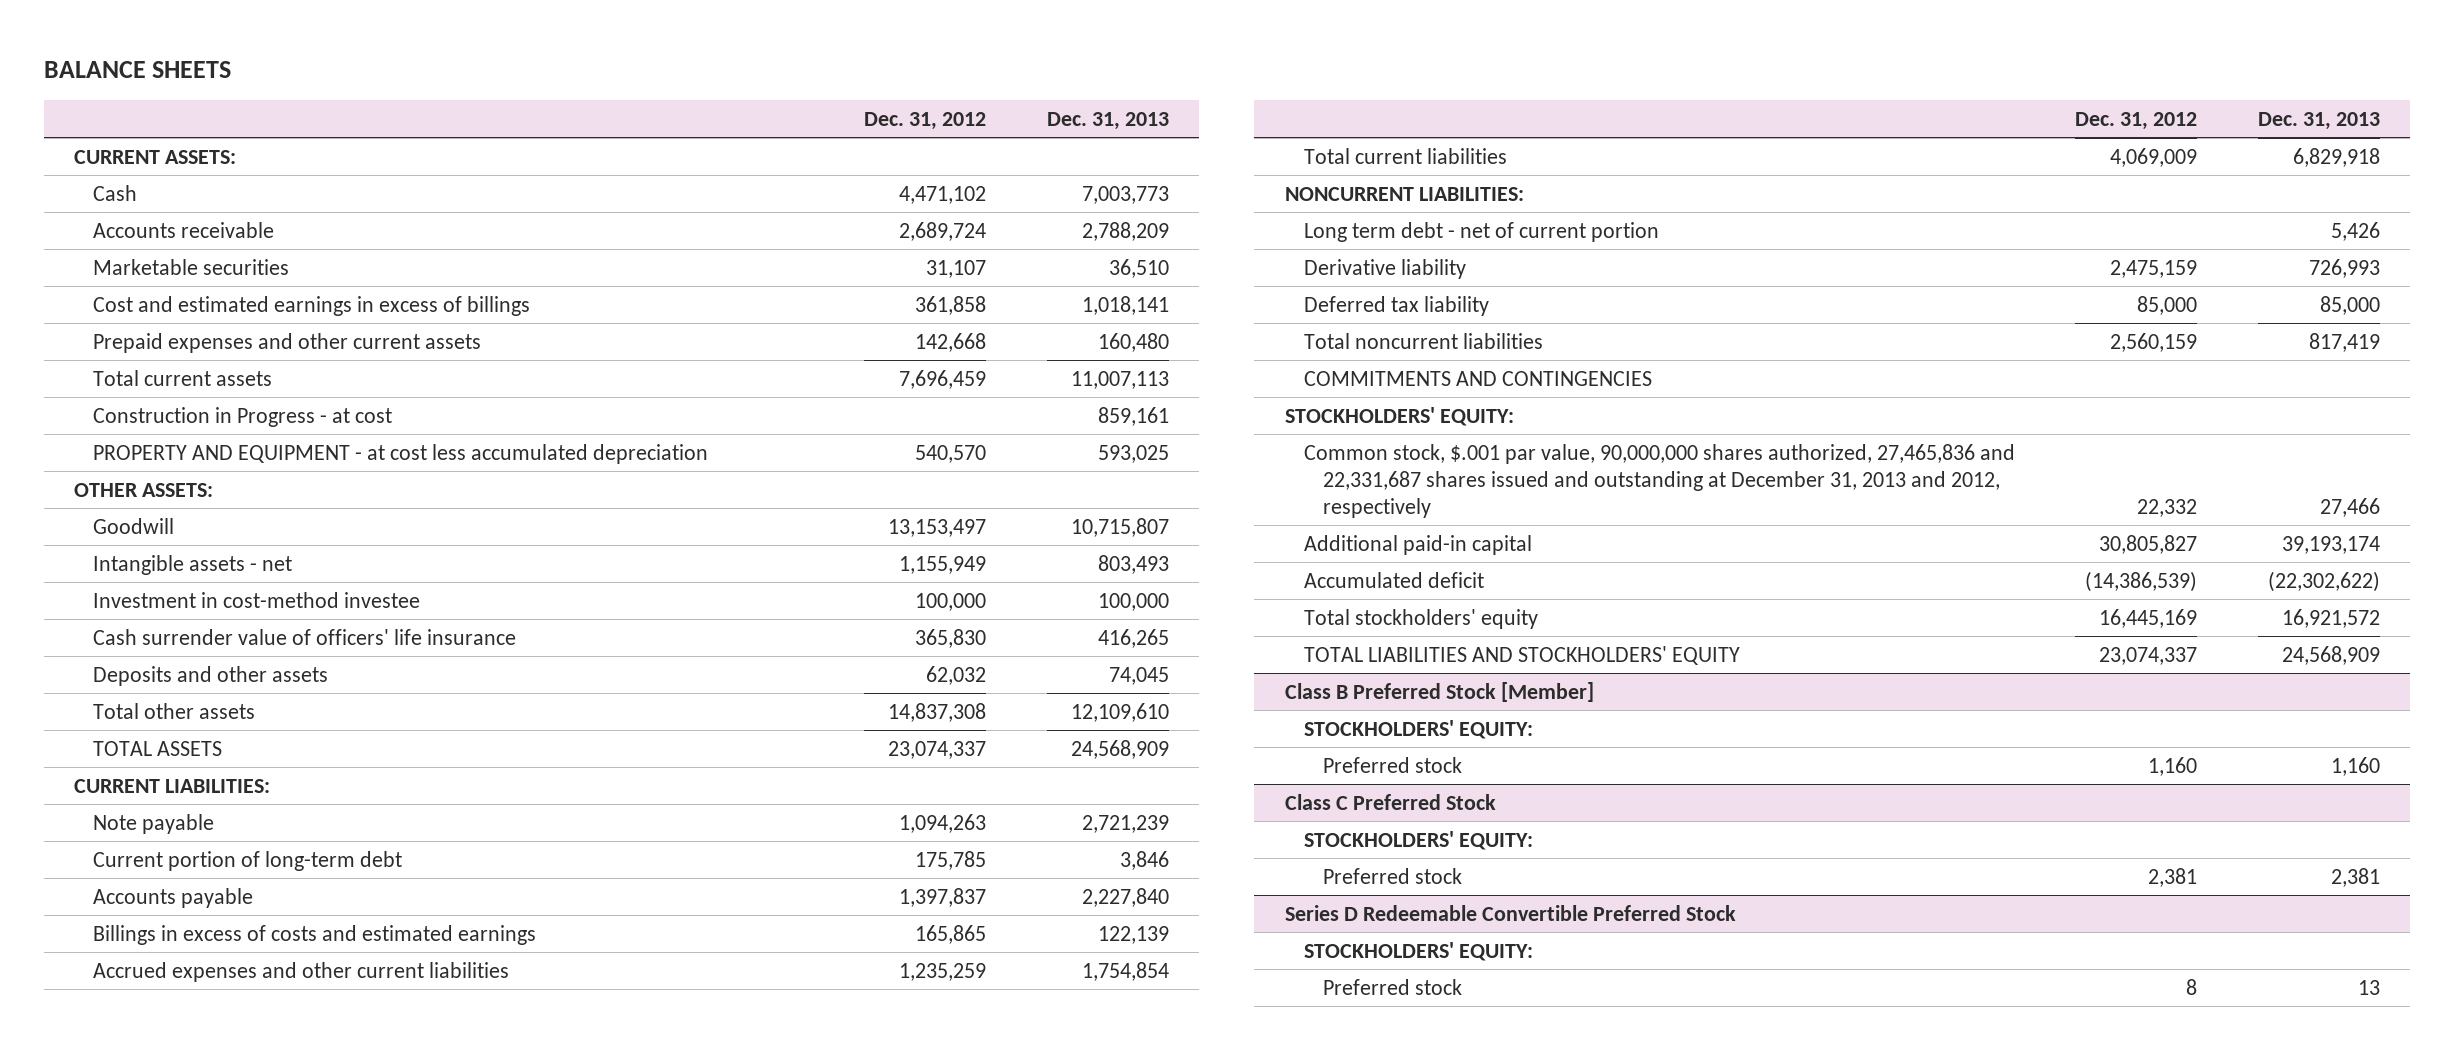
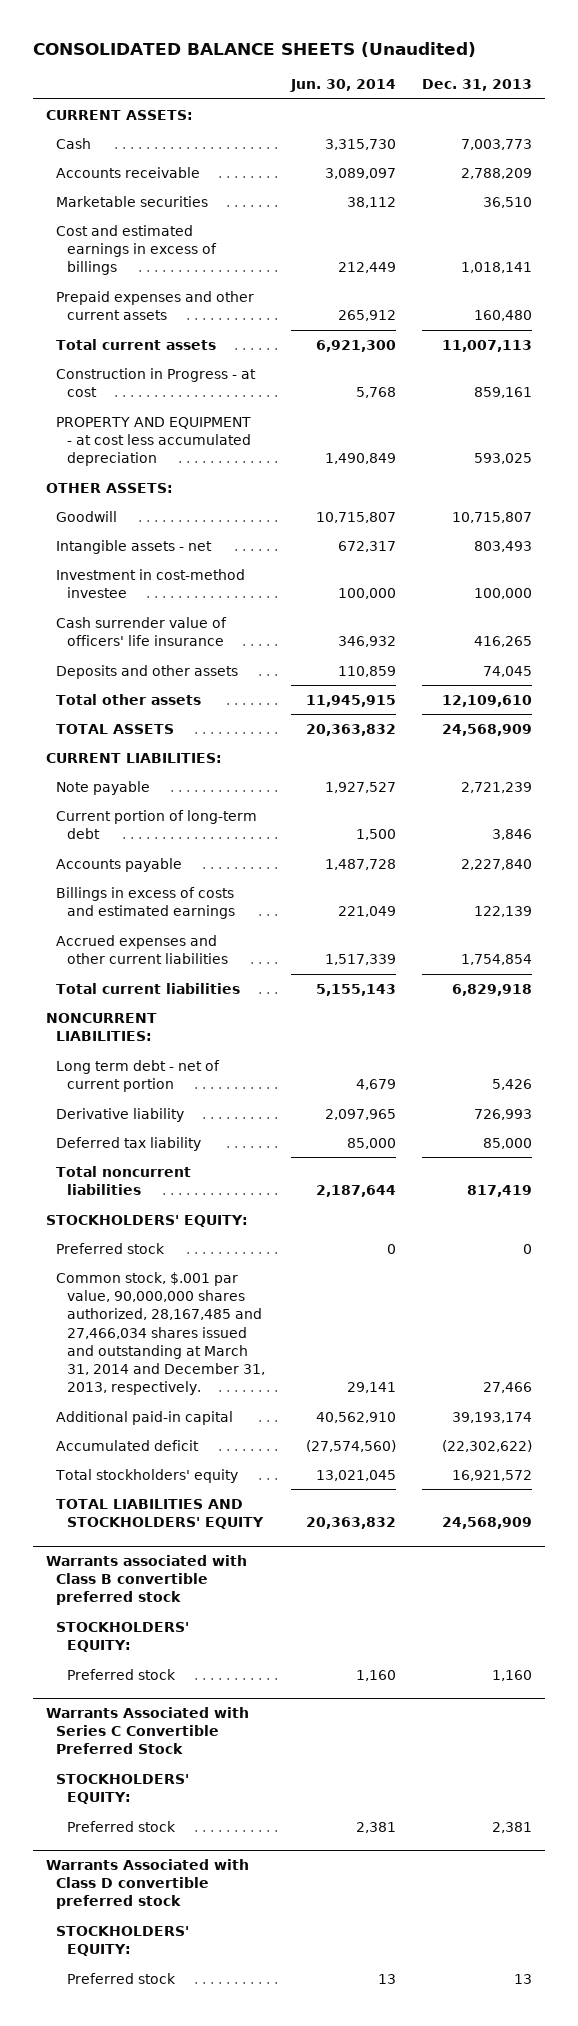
[43,61,231,79] BALANCE SHEETS -> [32,42,476,58] CONSOLIDATED BALANCE SHEETS (Unaudited)
[864,111,987,130] Dec. 31, 2012 -> none
none -> [289,79,396,93] Jun. 30, 2014
[1304,370,1653,386] COMMITMENTS AND CONTINGENCIES -> none
none -> [56,1242,166,1254] Preferred stock
[1304,443,2016,518] Common stock, $.001 par value, 90,000,000 shares authorized, 27,465,836 and 22,331,687 shares issued and outstanding at December 31, 2013 and 2012, respectively -> [56,1271,265,1396] Common stock, $.001 par value, 90,000,000 shares authorized, 28,167,485 and 27,466,034 shares issued and outstanding at March 31, 2014 and December 31, 2013, respectively.
[1284,681,1594,702] Class B Preferred Stock [Member] -> none
none -> [45,1554,247,1606] Warrants associated with Class B convertible preferred stock
[1284,793,1496,810] Class C Preferred Stock -> none
none -> [45,1706,249,1755] Warrants Associated with Series C Convertible Preferred Stock
[1284,904,1736,921] Series D Redeemable Convertible Preferred Stock -> none
none -> [45,1858,249,1910] Warrants Associated with Class D convertible preferred stock

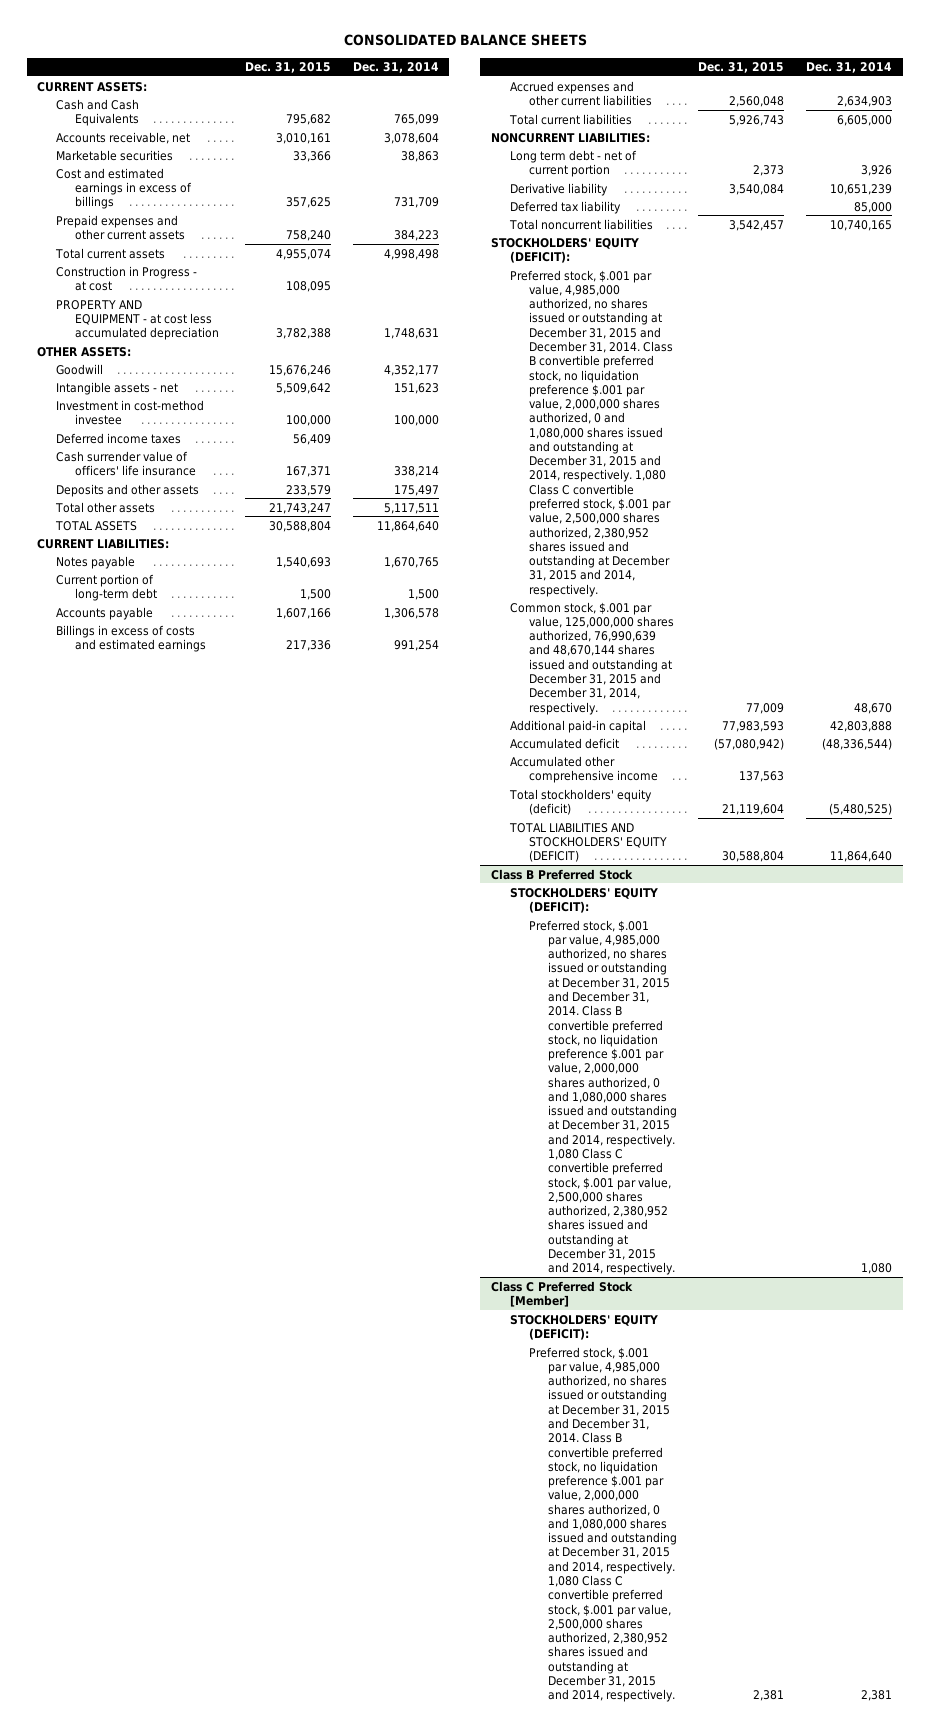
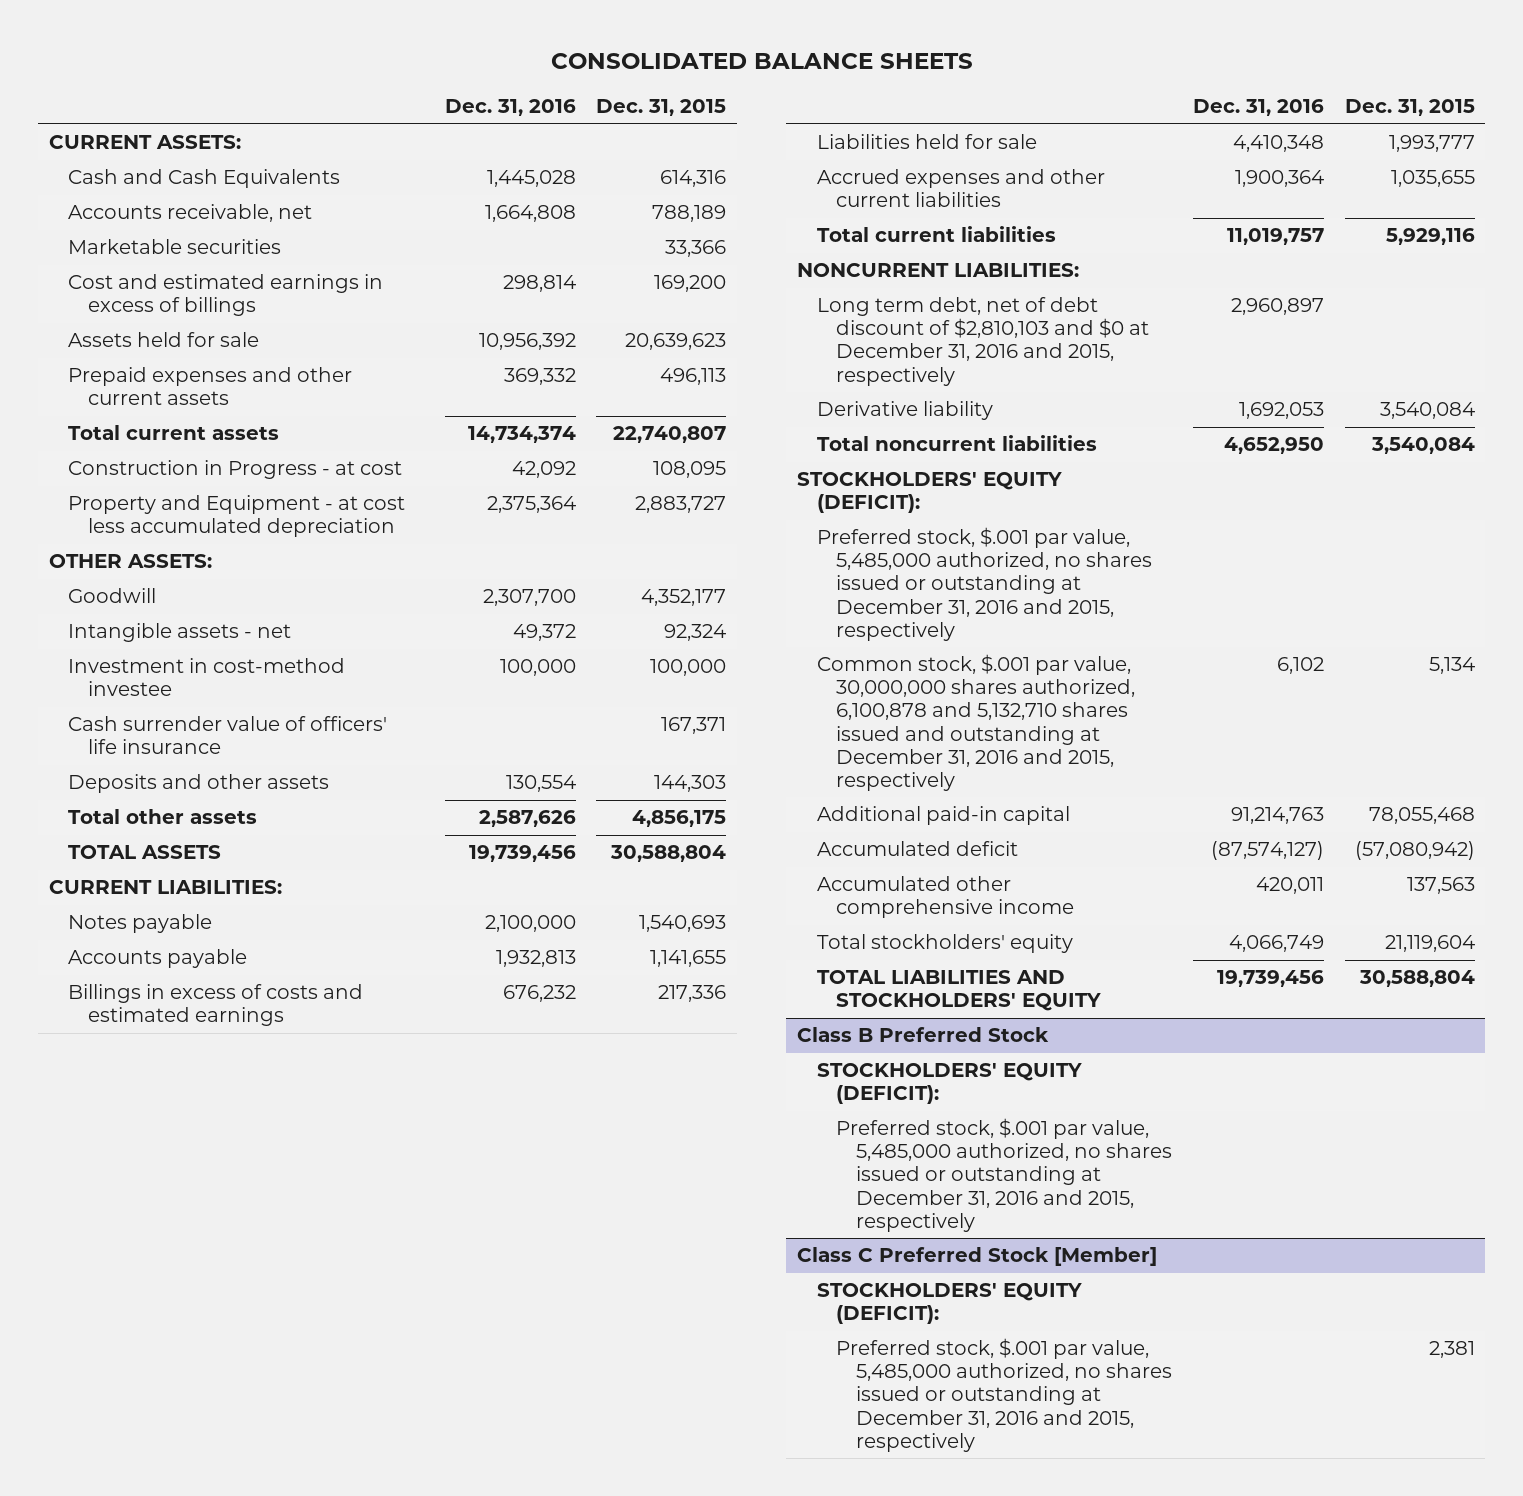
[352,62,439,74] Dec. 31, 2014 -> none
none -> [444,99,576,117] Dec. 31, 2016
[285,113,331,125] 795,682 -> [660,170,727,188] 614,316
[275,132,331,144] 3,010,161 -> [652,205,727,223] 788,189
[285,197,331,209] 357,625 -> [654,275,727,293] 169,200
none -> [68,332,260,348] Assets held for sale
[285,229,331,241] 758,240 -> [660,368,727,386] 496,113
[275,248,331,260] 4,955,074 -> [613,426,727,444] 22,740,807
[56,299,220,341] PROPERTY AND EQUIPMENT - at cost less accumulated depreciation -> [68,495,406,538] Property and Equipment - at cost less accumulated depreciation
[275,328,331,340] 3,782,388 -> [635,496,727,514] 2,883,727
[268,364,331,376] 15,676,246 -> [641,589,727,607] 4,352,177
[275,382,331,394] 5,509,642 -> [664,624,727,642] 92,324
[56,432,182,444] Deferred income taxes -> none
[285,484,331,496] 233,579 -> [654,775,727,793] 144,303
[268,502,331,514] 21,743,247 -> [632,810,727,828] 4,856,175
[56,573,158,601] Current portion of long-term debt -> none
[275,607,331,619] 1,607,166 -> [650,950,727,968] 1,141,655
none -> [816,134,1037,150] Liabilities held for sale
[729,95,785,107] 2,560,048 -> [1390,170,1475,188] 1,035,655
[729,114,785,126] 5,926,743 -> [1385,228,1475,246] 5,929,116
[509,149,637,177] Long term debt - net of current portion -> none
none -> [816,297,1150,386] Long term debt, net of debt discount of $2,810,103 and $0 at December 31, 2016 and 2015, respectively
[509,200,621,214] Deferred tax liability -> none
[729,219,785,231] 3,542,457 -> [1370,437,1475,455] 3,540,084
[509,269,673,597] Preferred stock, $.001 par value, 4,985,000 authorized, no shares issued or outstanding at December 31, 2015 and December 31, 2014. Class B convertible preferred stock, no liquidation preference $.001 par value, 2,000,000 shares authorized, 0 and 1,080,000 shares issued and outstanding at December 31, 2015 and 2014, respectively. 1,080 Class C convertible preferred stock, $.001 par value, 2,500,000 shares authorized, 2,380,952 shares issued and outstanding at December 31, 2015 and 2014, respectively. -> [816,527,1153,641] Preferred stock, $.001 par value, 5,485,000 authorized, no shares issued or outstanding at December 31, 2016 and 2015, respectively
[509,601,674,715] Common stock, $.001 par value, 125,000,000 shares authorized, 76,990,639 and 48,670,144 shares issued and outstanding at December 31, 2015 and December 31, 2014, respectively. -> [816,654,1136,791] Common stock, $.001 par value, 30,000,000 shares authorized, 6,100,878 and 5,132,710 shares issued and outstanding at December 31, 2016 and 2015, respectively
[746,702,785,714] 77,009 -> [1428,657,1475,675] 5,134
[722,720,785,732] 77,983,593 -> [1368,807,1475,825] 78,055,468
[508,788,652,815] Total stockholders' equity (deficit) -> [816,934,1073,954] Total stockholders' equity
[508,822,667,863] TOTAL LIABILITIES AND STOCKHOLDERS' EQUITY (DEFICIT) -> [816,970,1102,1012] TOTAL LIABILITIES AND STOCKHOLDERS' EQUITY
[528,919,677,1276] Preferred stock, $.001 par value, 4,985,000 authorized, no shares issued or outstanding at December 31, 2015 and December 31, 2014. Class B convertible preferred stock, no liquidation preference $.001 par value, 2,000,000 shares authorized, 0 and 1,080,000 shares issued and outstanding at December 31, 2015 and 2014, respectively. 1,080 Class C convertible preferred stock, $.001 par value, 2,500,000 shares authorized, 2,380,952 shares issued and outstanding at December 31, 2015 and 2014, respectively. -> [836,1118,1173,1232] Preferred stock, $.001 par value, 5,485,000 authorized, no shares issued or outstanding at December 31, 2016 and 2015, respectively
[528,1346,677,1703] Preferred stock, $.001 par value, 4,985,000 authorized, no shares issued or outstanding at December 31, 2015 and December 31, 2014. Class B convertible preferred stock, no liquidation preference $.001 par value, 2,000,000 shares authorized, 0 and 1,080,000 shares issued and outstanding at December 31, 2015 and 2014, respectively. 1,080 Class C convertible preferred stock, $.001 par value, 2,500,000 shares authorized, 2,380,952 shares issued and outstanding at December 31, 2015 and 2014, respectively. -> [836,1338,1173,1452] Preferred stock, $.001 par value, 5,485,000 authorized, no shares issued or outstanding at December 31, 2016 and 2015, respectively

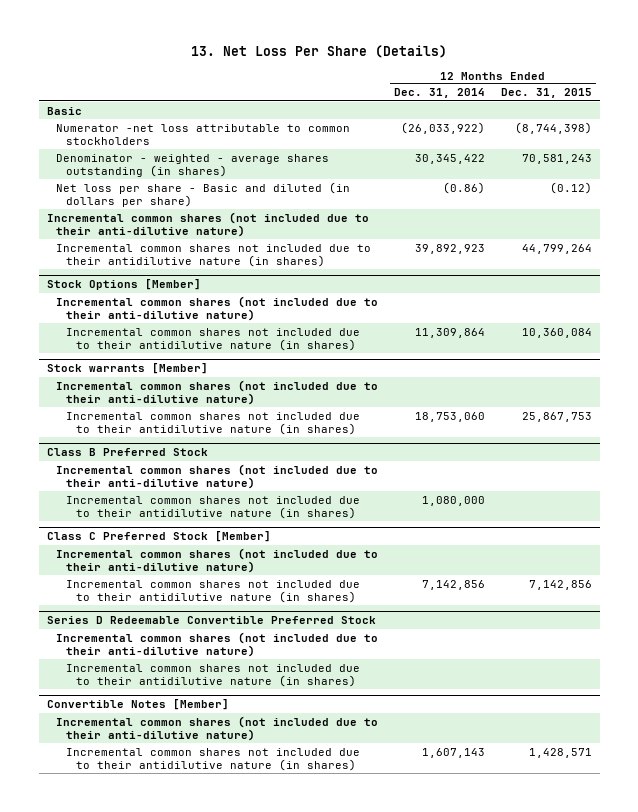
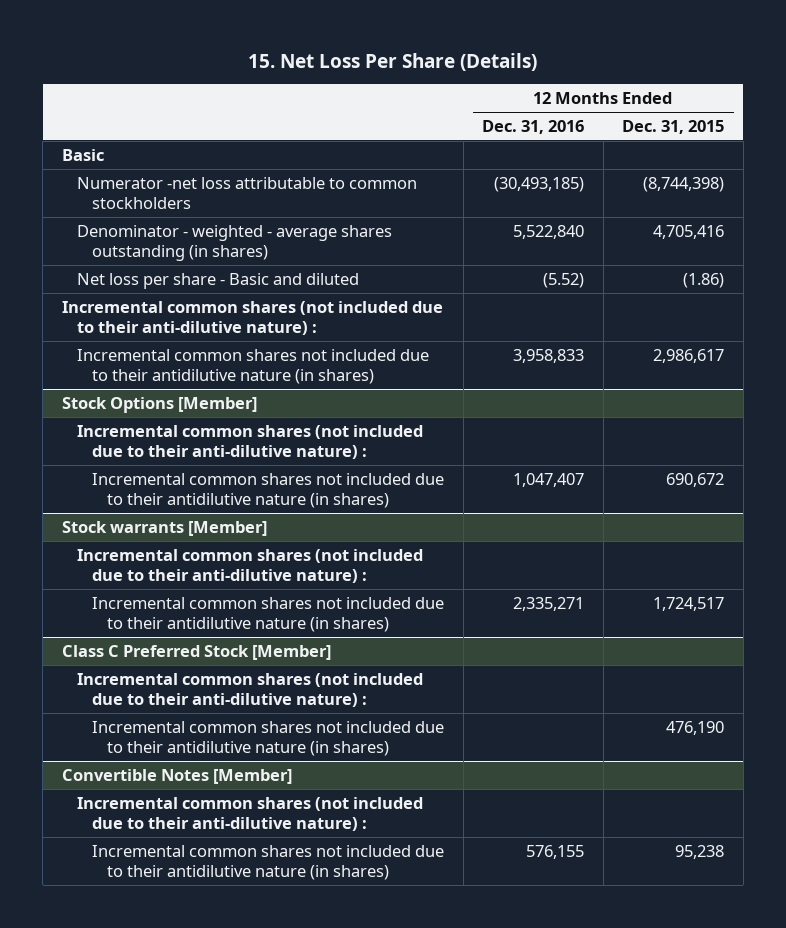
[191,44,448,58] 13. Net Loss Per Share (Details) -> [247,53,537,72] 15. Net Loss Per Share (Details)
[394,88,486,99] Dec. 31, 2014 -> none
none -> [482,119,585,134] Dec. 31, 2016
[521,153,592,164] 70,581,243 -> [653,224,725,239] 4,705,416
[56,181,351,208] Net loss per share - Basic and diluted (in dollars per share) -> [76,272,359,289] Net loss per share - Basic and diluted
[549,181,592,194] (0.12) -> [683,272,725,288] (1.86)
[46,211,369,238] Incremental common shares (not included due to their anti-dilutive nature) -> [61,300,443,335] Incremental common shares (not included due to their anti-dilutive nature) :
[521,243,592,254] 44,799,264 -> [653,348,725,363] 2,986,617
[56,295,379,322] Incremental common shares (not included due to their anti-dilutive nature) -> [76,424,423,459] Incremental common shares (not included due to their anti-dilutive nature) :
[521,327,592,338] 10,360,084 -> [666,472,725,487] 690,672
[46,448,208,457] Class B Preferred Stock -> none
[56,463,379,490] Incremental common shares (not included due to their anti-dilutive nature) -> none
[66,495,361,520] Incremental common shares not included due to their antidilutive nature (in shares) -> none
[56,379,379,406] Incremental common shares (not included due to their anti-dilutive nature) -> [76,548,423,583] Incremental common shares (not included due to their anti-dilutive nature) :
[521,411,592,422] 25,867,753 -> [653,596,725,611] 1,724,517
[46,616,376,625] Series D Redeemable Convertible Preferred Stock -> none
[56,631,379,658] Incremental common shares (not included due to their anti-dilutive nature) -> none
[66,663,361,688] Incremental common shares not included due to their antidilutive nature (in shares) -> none
[56,547,379,574] Incremental common shares (not included due to their anti-dilutive nature) -> [76,672,423,707] Incremental common shares (not included due to their anti-dilutive nature) :
[528,579,592,590] 7,142,856 -> [666,720,725,735] 476,190
[56,715,379,742] Incremental common shares (not included due to their anti-dilutive nature) -> [76,796,423,831] Incremental common shares (not included due to their anti-dilutive nature) :
[528,747,592,758] 1,428,571 -> [675,844,725,859] 95,238

